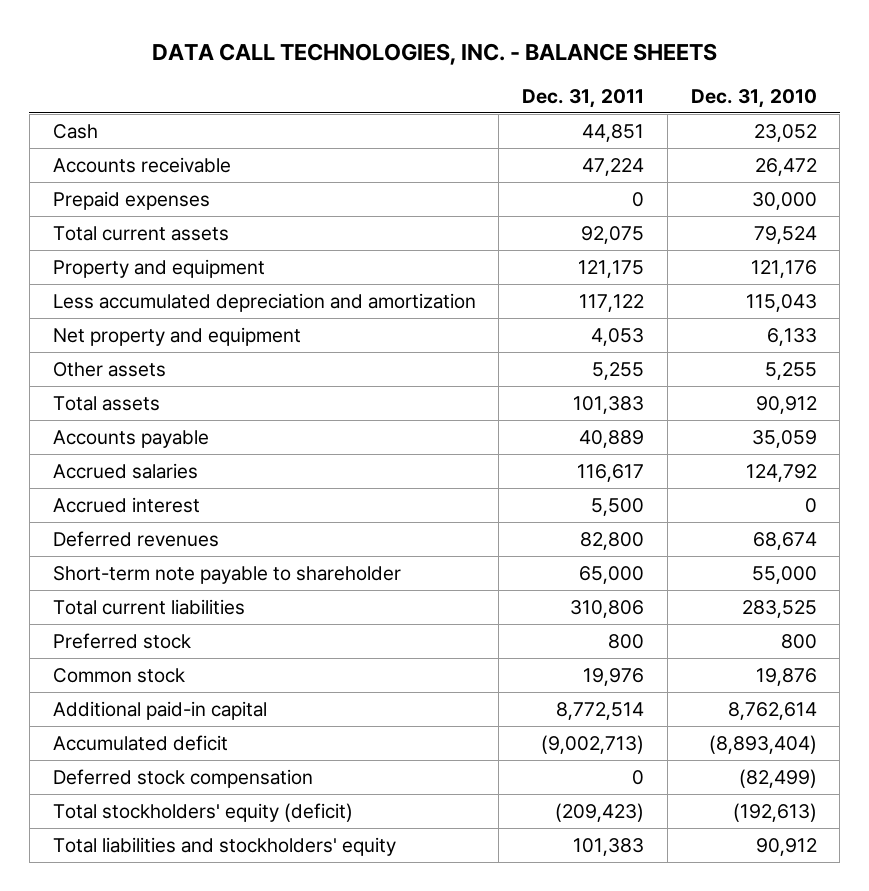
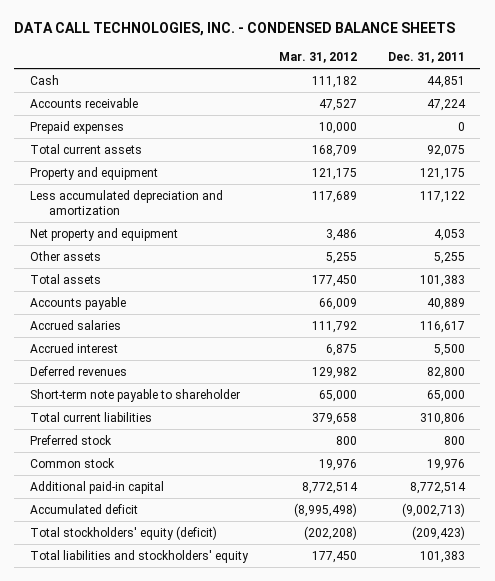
[151,42,717,65] DATA CALL TECHNOLOGIES, INC. - BALANCE SHEETS -> [14,22,456,37] DATA CALL TECHNOLOGIES, INC. - CONDENSED BALANCE SHEETS
[690,88,817,108] Dec. 31, 2010 -> none
none -> [278,52,357,64] Mar. 31, 2012
[52,768,313,788] Deferred stock compensation -> none

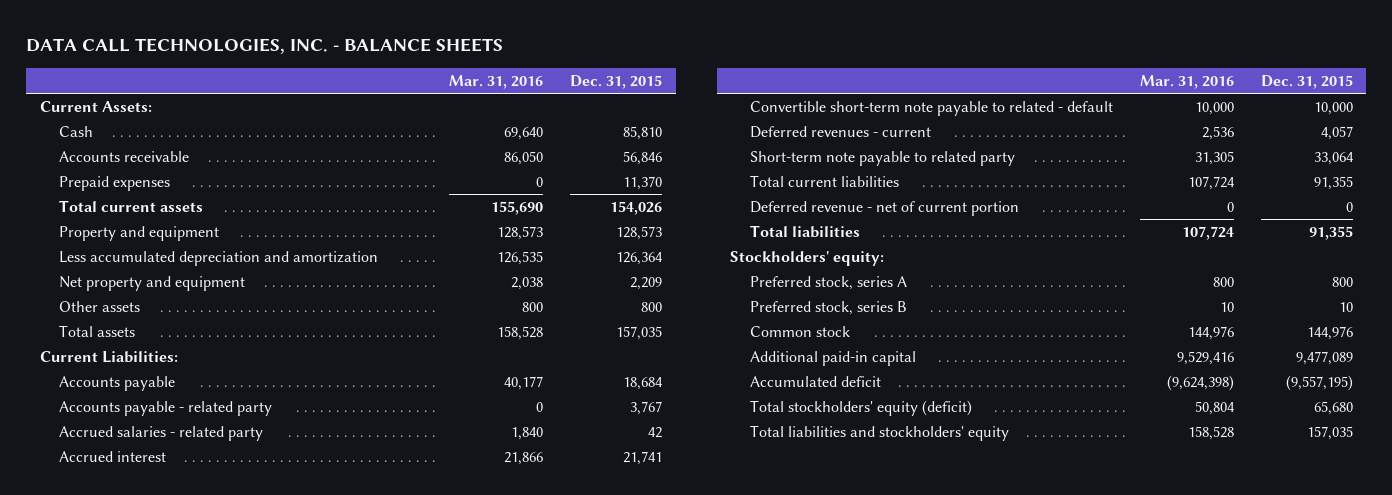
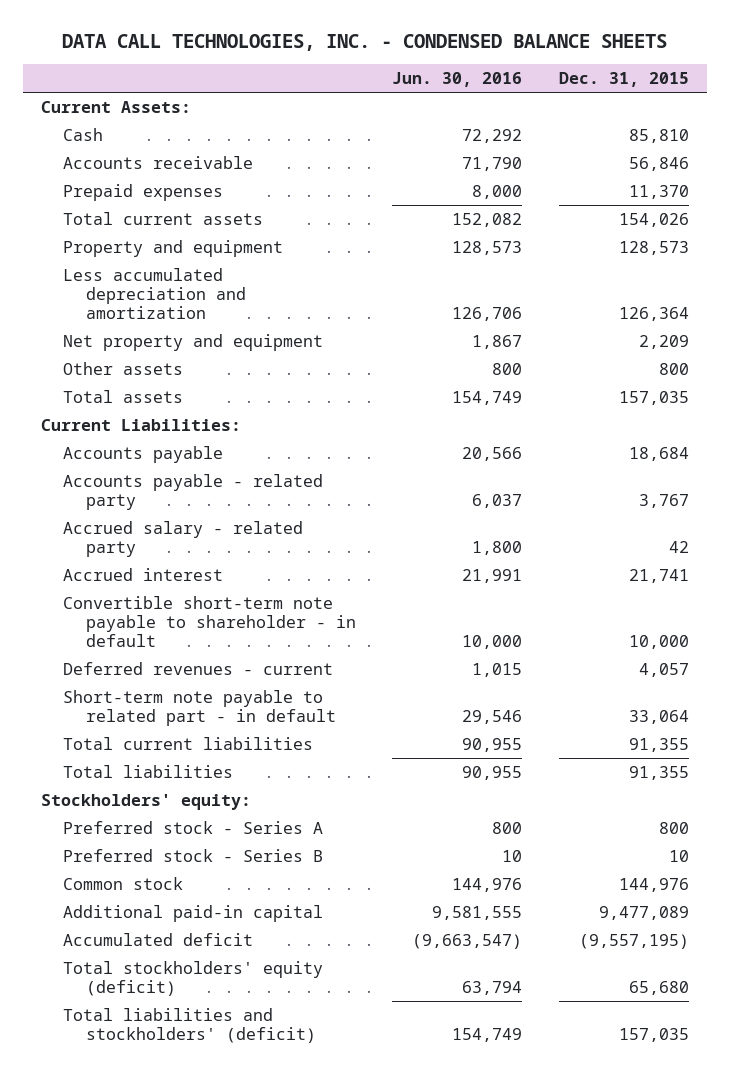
[26,38,504,55] DATA CALL TECHNOLOGIES, INC. - BALANCE SHEETS -> [61,34,667,52] DATA CALL TECHNOLOGIES, INC. - CONDENSED BALANCE SHEETS
[449,74,544,89] Mar. 31, 2016 -> none
none -> [392,72,523,88] Jun. 30, 2016
[59,425,264,441] Accrued salaries - related party -> [63,520,304,557] Accrued salary - related party
[749,100,1113,116] Convertible short-term note payable to related - default -> [63,595,356,647] Convertible short-term note payable to shareholder - in default
[749,150,1015,166] Short-term note payable to related party -> [63,689,336,726] Short-term note payable to related part - in default
[749,200,1019,216] Deferred revenue - net of current portion -> none
[749,275,907,290] Preferred stock, series A -> [63,820,324,834] Preferred stock - Series A
[749,300,907,315] Preferred stock, series B -> [63,848,324,862] Preferred stock - Series B
[749,424,1009,441] Total liabilities and stockholders' equity -> [63,1007,316,1043] Total liabilities and stockholders' (deficit)

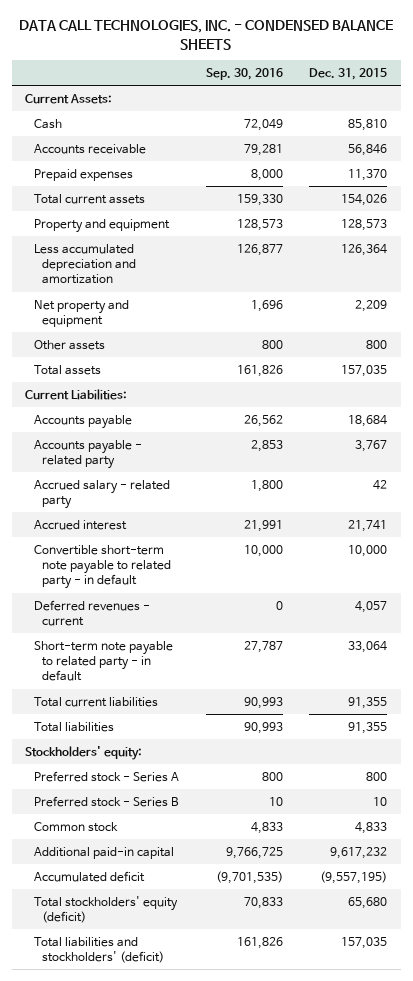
[392,72,523,88] Jun. 30, 2016 -> none
none -> [205,68,283,81] Sep. 30, 2016
[63,595,356,647] Convertible short-term note payable to shareholder - in default -> [33,544,172,590] Convertible short-term note payable to related party - in default
[63,689,336,726] Short-term note payable to related part - in default -> [33,640,173,682] Short-term note payable to related party - in default
[618,877,689,892] 144,976 -> [355,821,388,834] 4,833
[598,905,689,920] 9,477,089 -> [330,846,388,859] 9,617,232

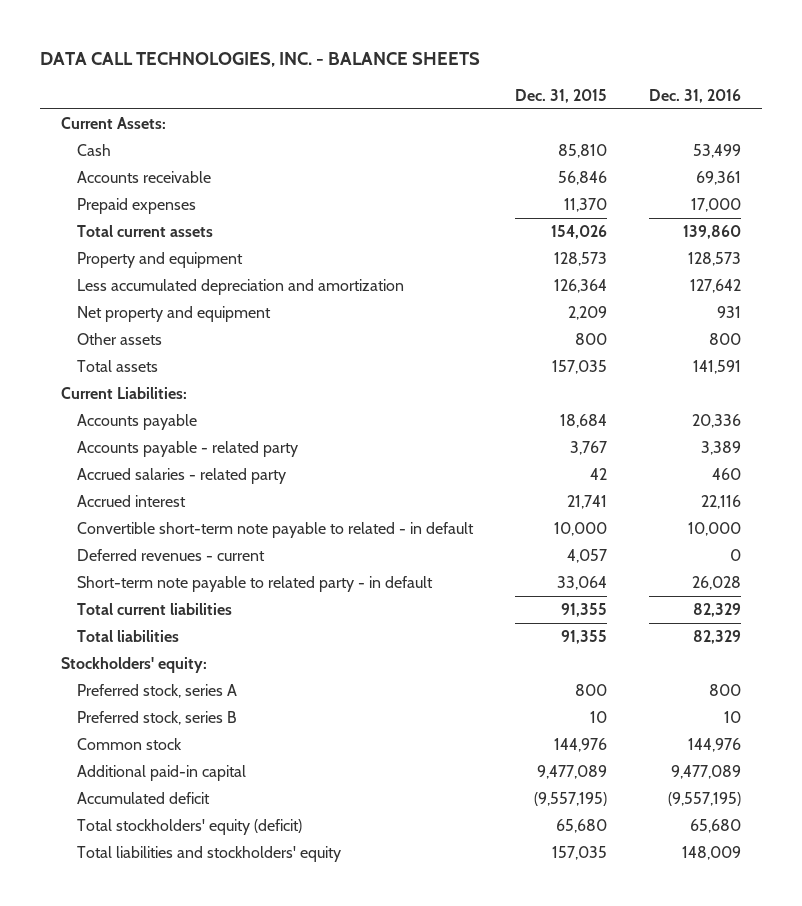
[19,20,394,50] DATA CALL TECHNOLOGIES, INC. - CONDENSED BALANCE SHEETS -> [40,52,481,68] DATA CALL TECHNOLOGIES, INC. - BALANCE SHEETS
[205,68,283,81] Sep. 30, 2016 -> none
none -> [648,88,741,103] Dec. 31, 2016
[33,479,170,510] Accrued salary - related party -> [77,468,287,485] Accrued salaries - related party
[33,544,172,590] Convertible short-term note payable to related party - in default -> [77,522,475,539] Convertible short-term note payable to related - in default
[33,770,179,782] Preferred stock - Series A -> [77,684,238,699] Preferred stock, series A
[33,795,179,807] Preferred stock - Series B -> [77,711,238,726] Preferred stock, series B
[355,821,388,834] 4,833 -> [554,738,608,753] 144,976
[330,846,388,859] 9,617,232 -> [537,765,608,780] 9,477,089
[33,936,165,964] Total liabilities and stockholders' (deficit) -> [77,846,342,863] Total liabilities and stockholders' equity

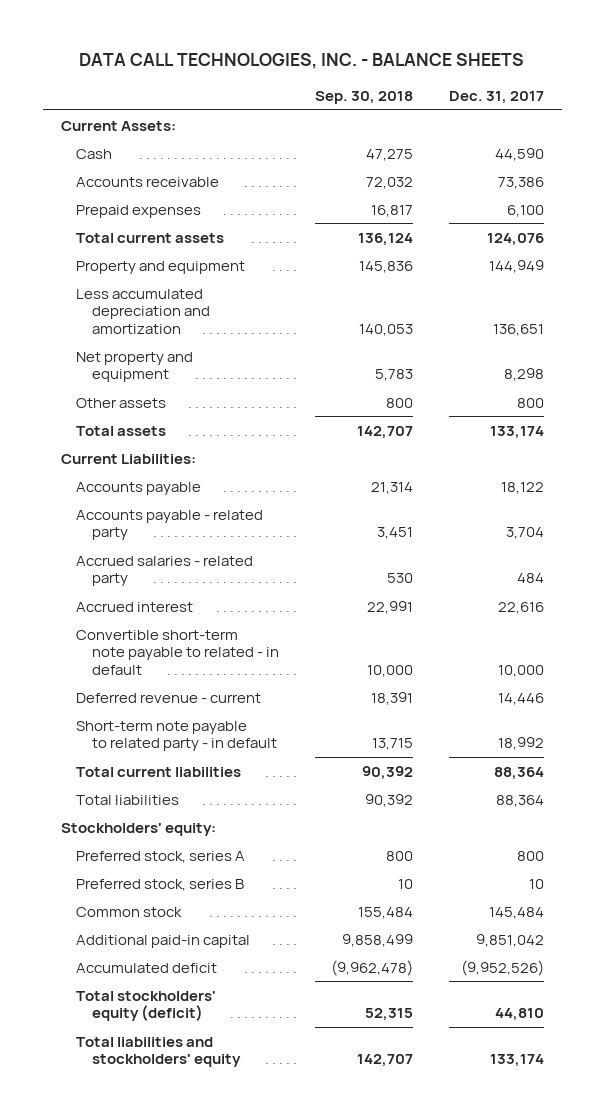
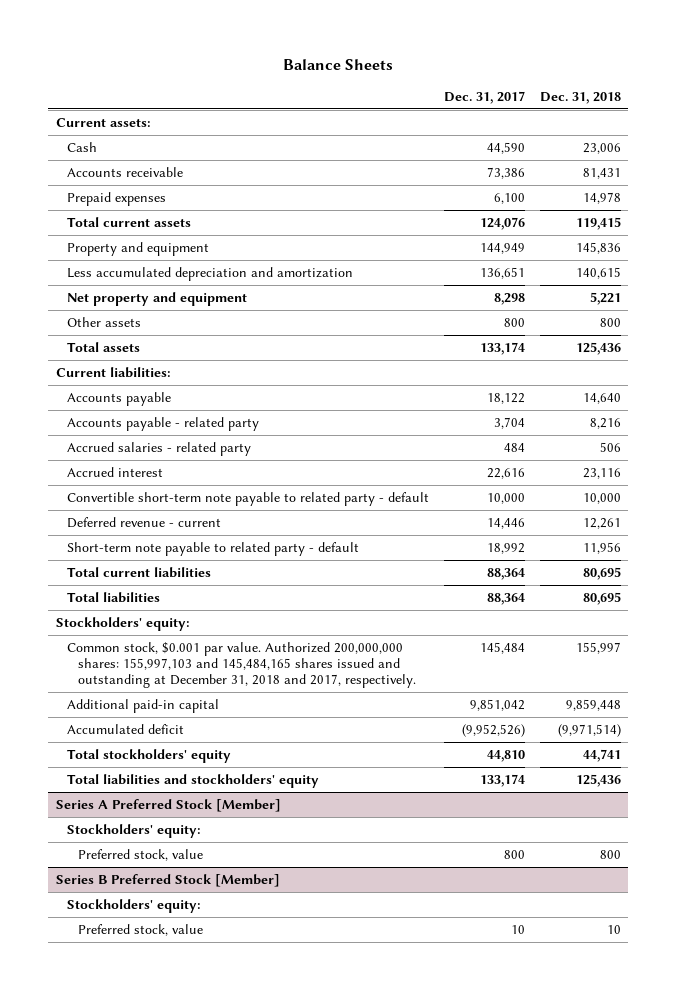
[79,53,525,70] DATA CALL TECHNOLOGIES, INC. - BALANCE SHEETS -> [283,58,394,70] Balance Sheets
[314,91,413,105] Sep. 30, 2018 -> none
none -> [539,91,621,104] Dec. 31, 2018
[60,120,176,131] Current Assets: -> [55,118,151,128] Current assets:
[60,453,196,464] Current Liabilities: -> [55,367,171,379] Current liabilities:
[76,629,280,675] Convertible short-term note payable to related - in default -> [67,492,430,507] Convertible short-term note payable to related party - default
[76,720,278,752] Short-term note payable to related party - in default -> [67,542,360,557] Short-term note payable to related party - default
[76,850,246,863] Preferred stock, series A -> none
[76,878,245,891] Preferred stock, series B -> none
[76,906,183,917] Common stock -> [67,642,417,689] Common stock, $0.001 par value. Authorized 200,000,000 shares: 155,997,103 and 145,484,165 shares issued and outstanding at December 31, 2018 and 2017, respectively.
[76,990,217,1022] Total stockholders' equity (deficit) -> [67,749,232,764] Total stockholders' equity
none -> [55,799,281,813] Series A Preferred Stock [Member]
none -> [67,824,202,839] Stockholders' equity:
none -> [78,849,204,862] Preferred stock, value
none -> [55,874,280,888] Series B Preferred Stock [Member]
none -> [67,899,202,914] Stockholders' equity:
none -> [78,924,204,937] Preferred stock, value

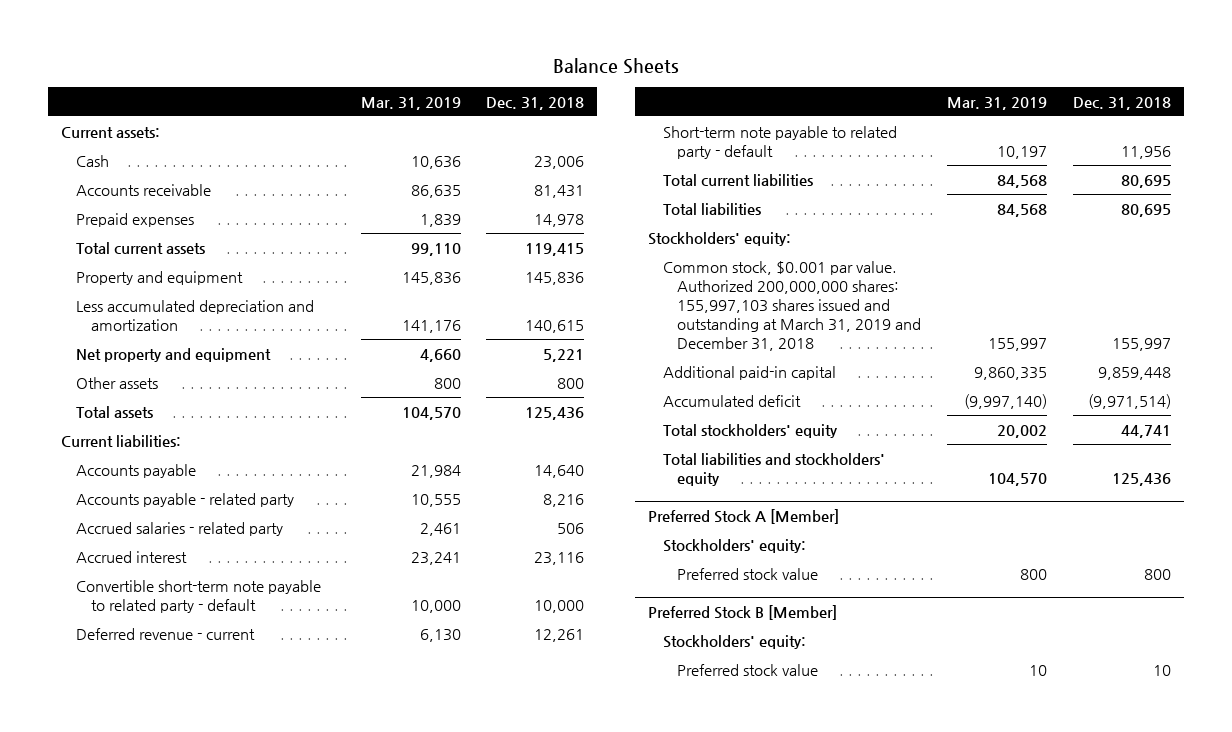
[443,90,525,104] Dec. 31, 2017 -> none
none -> [360,96,461,110] Mar. 31, 2019
[67,642,417,689] Common stock, $0.001 par value. Authorized 200,000,000 shares: 155,997,103 and 145,484,165 shares issued and outstanding at December 31, 2018 and 2017, respectively. -> [662,260,922,352] Common stock, $0.001 par value. Authorized 200,000,000 shares: 155,997,103 shares issued and outstanding at March 31, 2019 and December 31, 2018
[55,799,281,813] Series A Preferred Stock [Member] -> [647,509,839,525] Preferred Stock A [Member]
[78,849,204,862] Preferred stock, value -> [677,567,819,580] Preferred stock value
[55,874,280,888] Series B Preferred Stock [Member] -> [647,605,837,621] Preferred Stock B [Member]
[78,924,204,937] Preferred stock, value -> [677,663,819,676] Preferred stock value

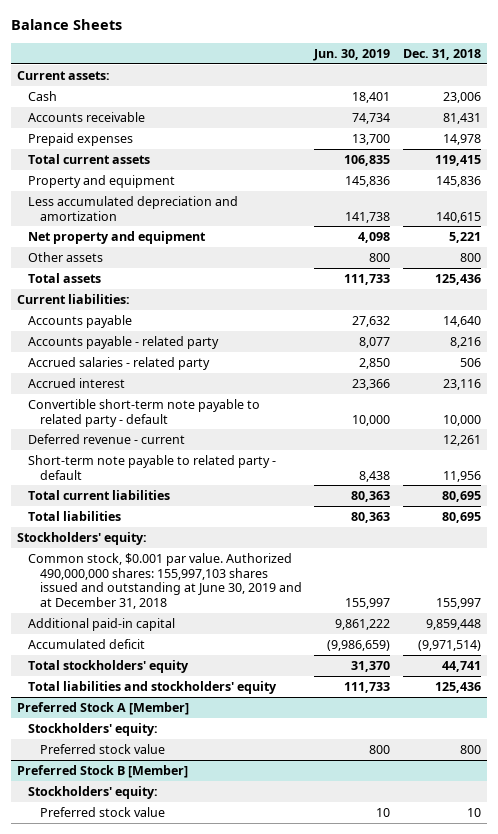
[360,96,461,110] Mar. 31, 2019 -> none
none -> [313,48,391,61] Jun. 30, 2019
[662,260,922,352] Common stock, $0.001 par value. Authorized 200,000,000 shares: 155,997,103 shares issued and outstanding at March 31, 2019 and December 31, 2018 -> [28,552,302,609] Common stock, $0.001 par value. Authorized 490,000,000 shares: 155,997,103 shares issued and outstanding at June 30, 2019 and at December 31, 2018

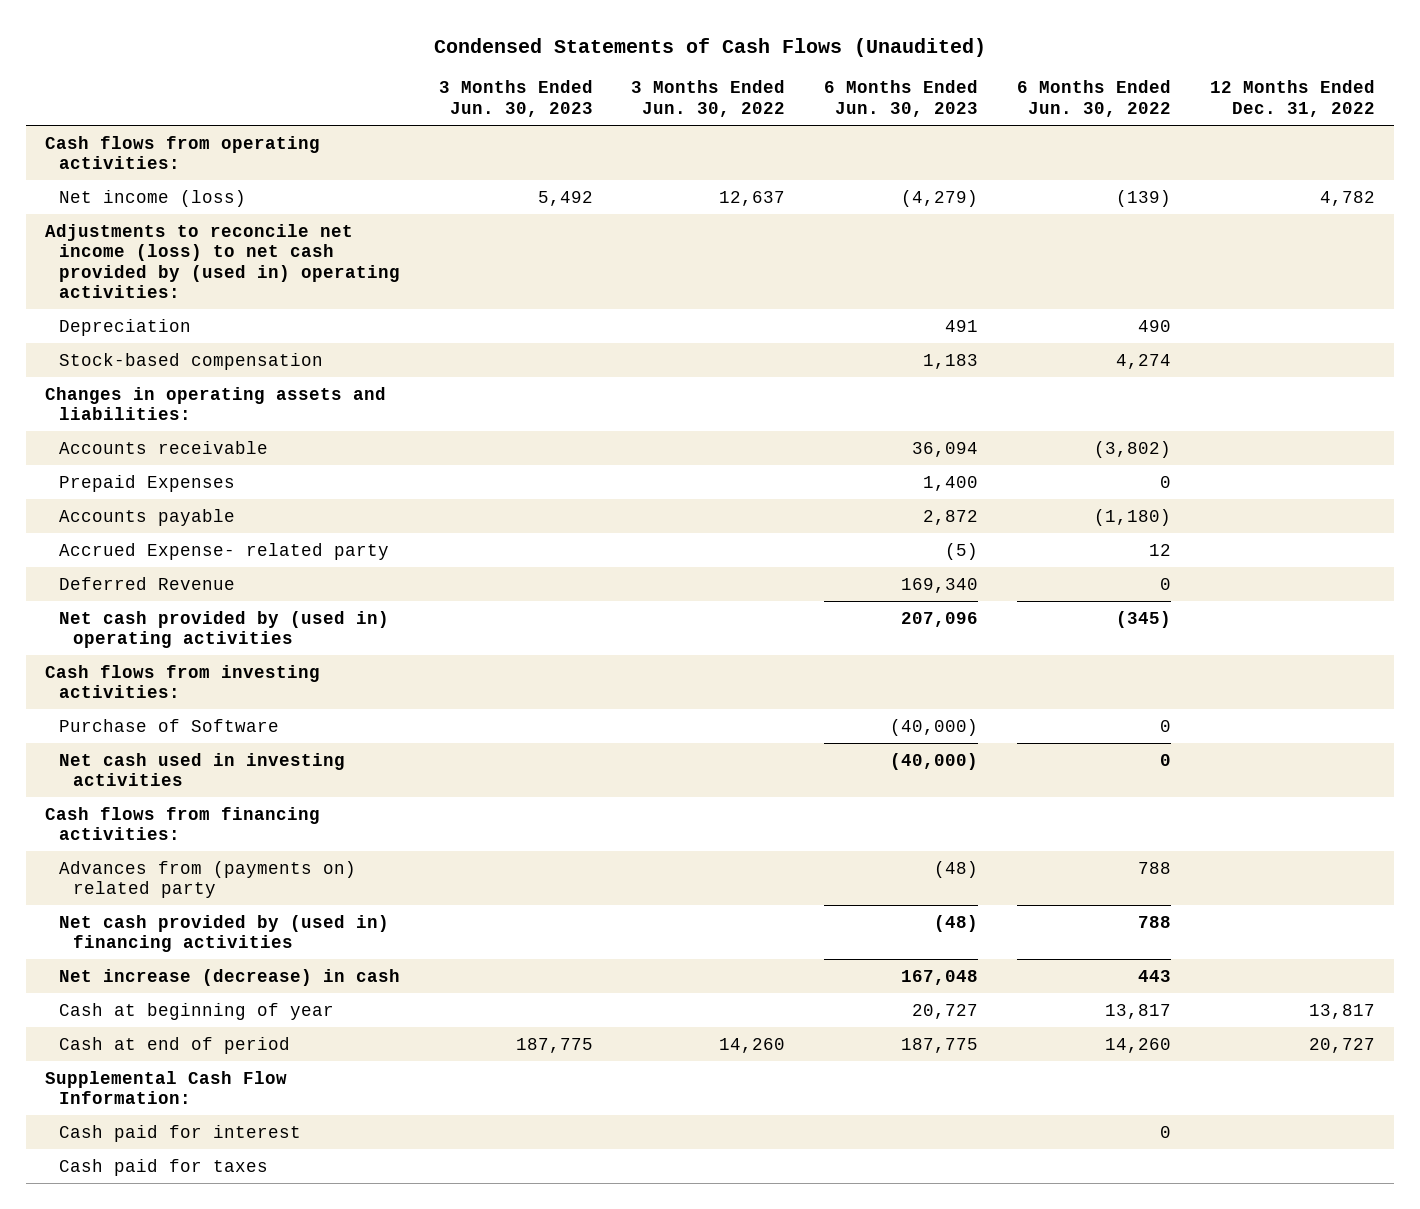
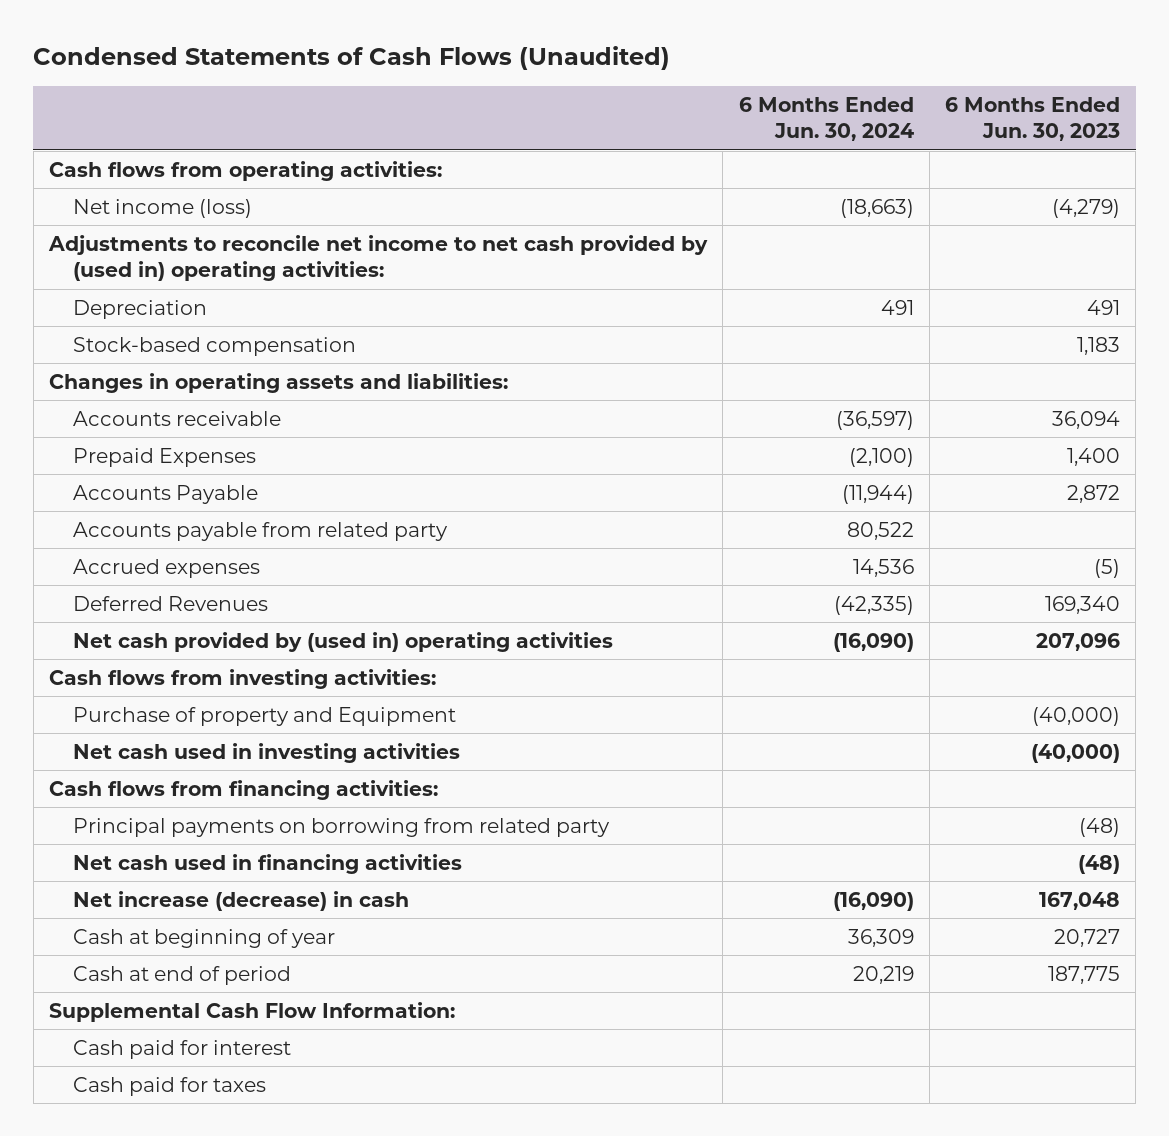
[438,80,593,118] 3 Months Ended Jun. 30, 2023 -> none
[631,80,786,118] 3 Months Ended Jun. 30, 2022 -> none
[1016,80,1171,118] 6 Months Ended Jun. 30, 2022 -> none
[1209,80,1375,118] 12 Months Ended Dec. 31, 2022 -> none
none -> [738,97,914,142] 6 Months Ended Jun. 30, 2024
[45,223,401,299] Adjustments to reconcile net income (loss) to net cash provided by (used in) operating activities: -> [48,234,709,282] Adjustments to reconcile net income to net cash provided by (used in) operating activities:
[59,508,236,526] Accounts payable -> [72,484,258,504] Accounts Payable
none -> [72,521,448,541] Accounts payable from related party
[59,542,390,560] Accrued Expense- related party -> [72,558,260,578] Accrued expenses
[59,576,236,590] Deferred Revenue -> [72,595,268,611] Deferred Revenues
[59,718,280,732] Purchase of Software -> none
none -> [72,706,456,726] Purchase of property and Equipment
[59,860,357,899] Advances from (payments on) related party -> [72,817,610,837] Principal payments on borrowing from related party
[59,914,390,953] Net cash provided by (used in) financing activities -> [72,853,462,874] Net cash used in financing activities

